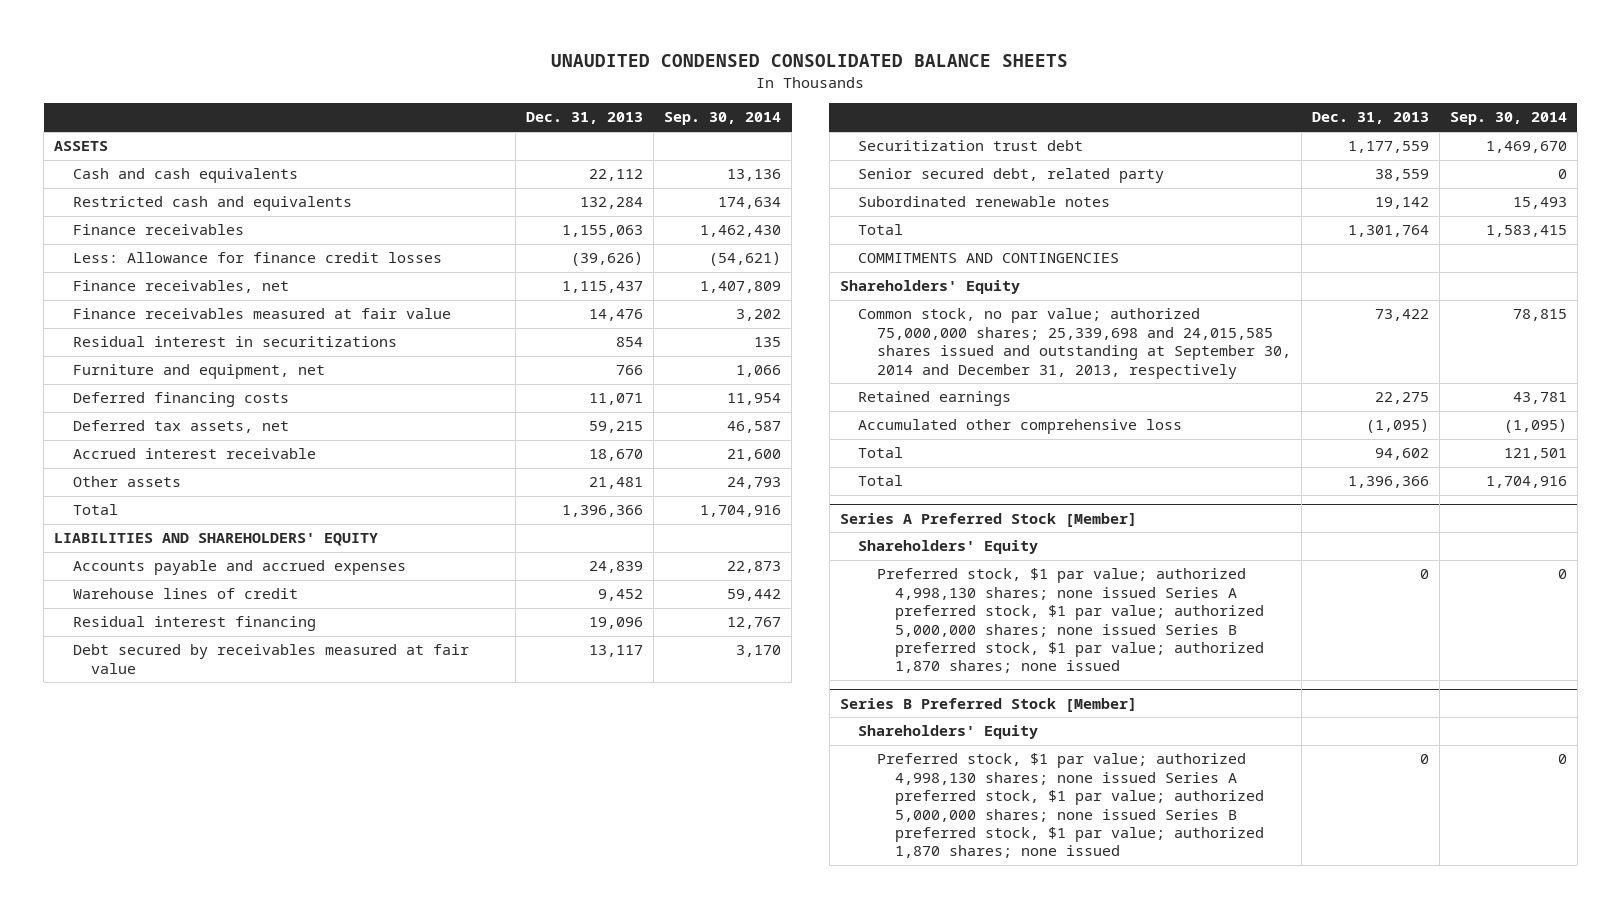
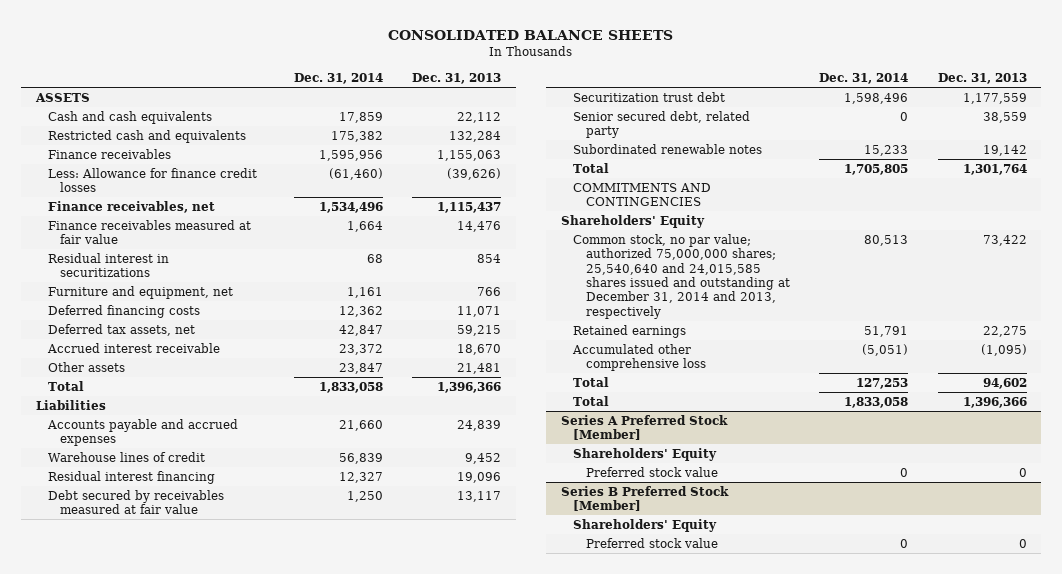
[551,54,1069,68] UNAUDITED CONDENSED CONSOLIDATED BALANCE SHEETS -> [388,29,674,40] CONSOLIDATED BALANCE SHEETS
[664,112,782,126] Sep. 30, 2014 -> none
none -> [293,73,383,85] Dec. 31, 2014
[54,533,379,547] LIABILITIES AND SHAREHOLDERS' EQUITY -> none
none -> [35,399,106,410] Liabilities
[858,308,1291,379] Common stock, no par value; authorized 75,000,000 shares; 25,339,698 and 24,015,585 shares issued and outstanding at September 30, 2014 and December 31, 2013, respectively -> [573,233,790,319] Common stock, no par value; authorized 75,000,000 shares; 25,540,640 and 24,015,585 shares issued and outstanding at December 31, 2014 and 2013, respectively
[876,568,1264,674] Preferred stock, $1 par value; authorized 4,998,130 shares; none issued Series A preferred stock, $1 par value; authorized 5,000,000 shares; none issued Series B preferred stock, $1 par value; authorized 1,870 shares; none issued -> [585,466,718,477] Preferred stock value
[876,753,1264,859] Preferred stock, $1 par value; authorized 4,998,130 shares; none issued Series A preferred stock, $1 par value; authorized 5,000,000 shares; none issued Series B preferred stock, $1 par value; authorized 1,870 shares; none issued -> [585,537,718,548] Preferred stock value

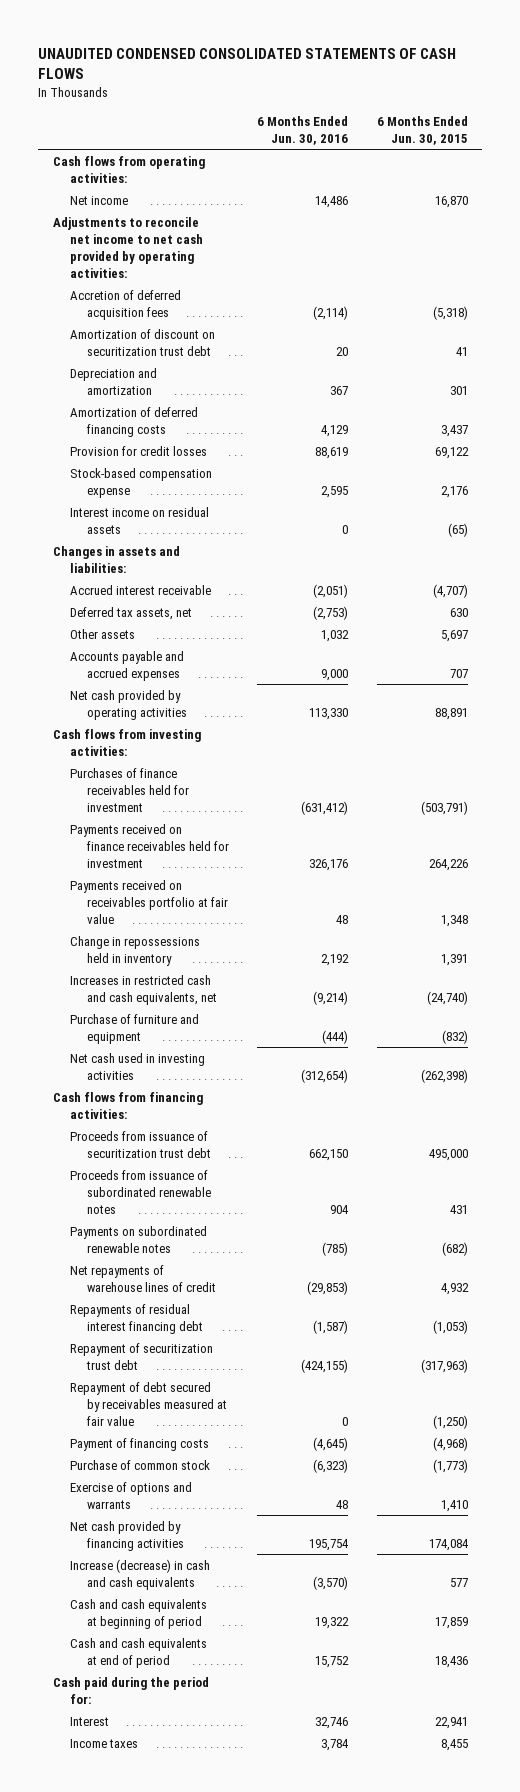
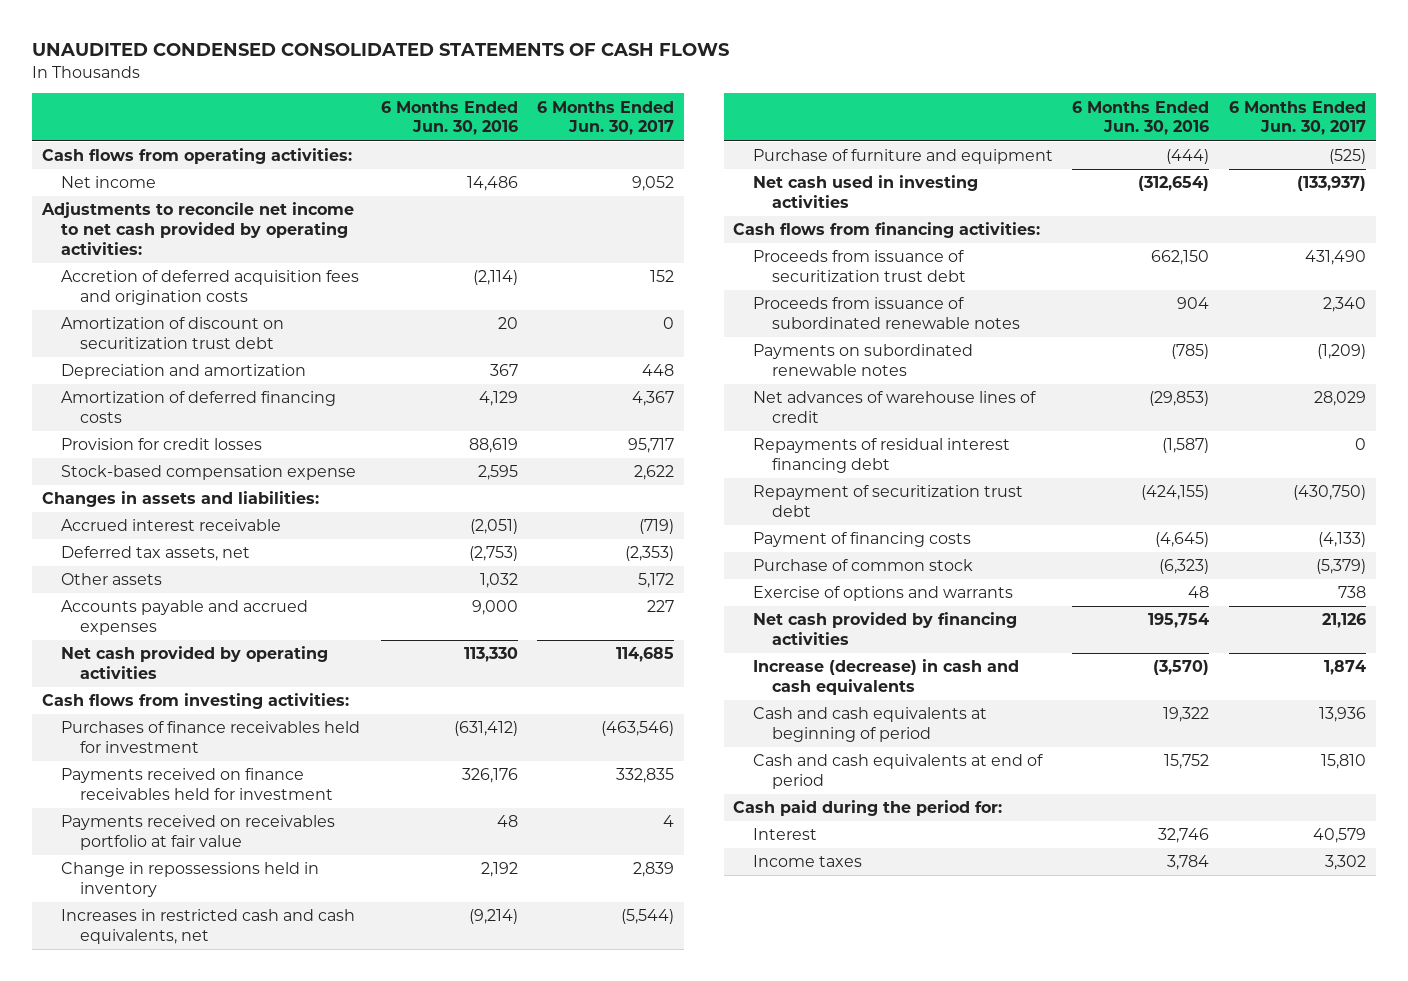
[376,115,468,145] 6 Months Ended Jun. 30, 2015 -> none
none -> [537,100,675,136] 6 Months Ended Jun. 30, 2017
[69,289,181,320] Accretion of deferred acquisition fees -> [60,270,359,306] Accretion of deferred acquisition fees and origination costs
[69,506,209,534] Interest income on residual assets -> none
[69,1264,216,1292] Net repayments of warehouse lines of credit -> [752,391,1036,424] Net advances of warehouse lines of credit
[69,1381,227,1426] Repayment of debt secured by receivables measured at fair value -> none

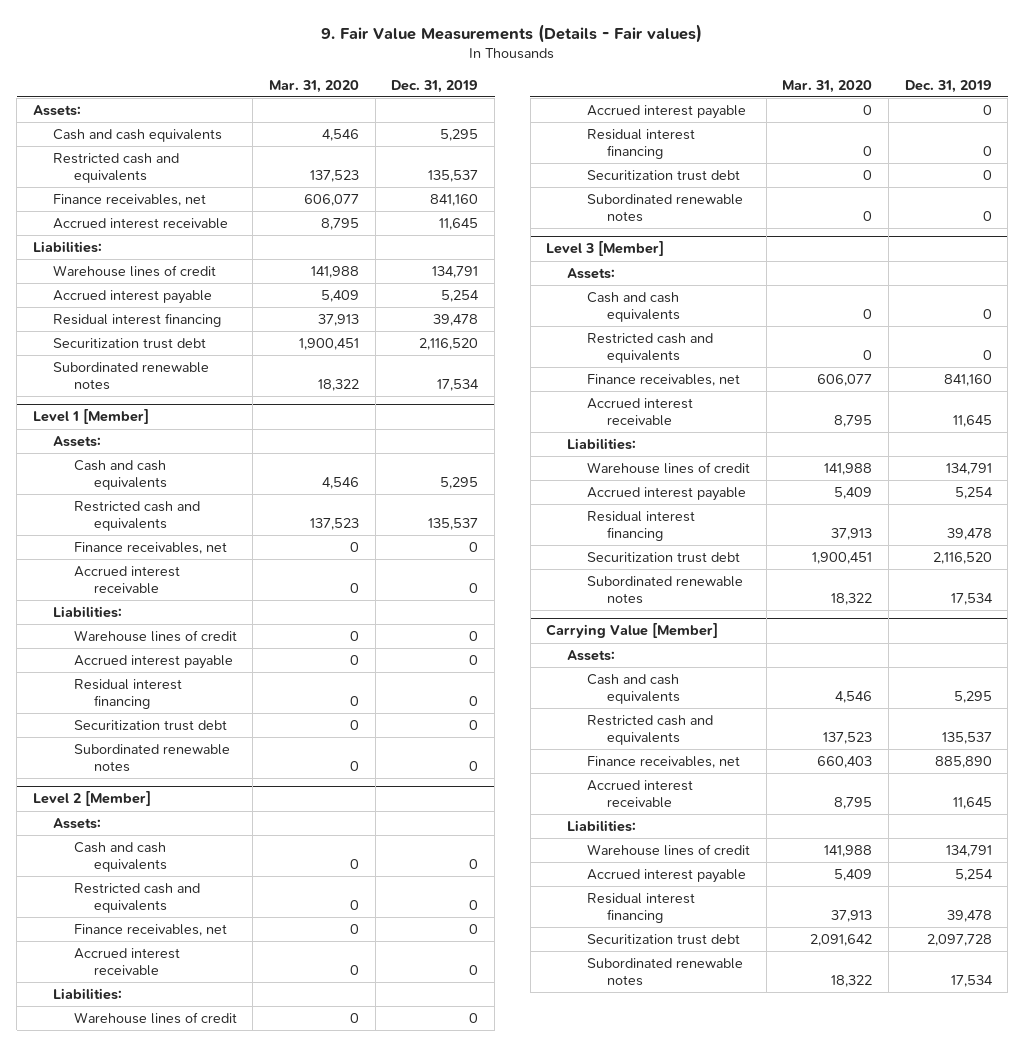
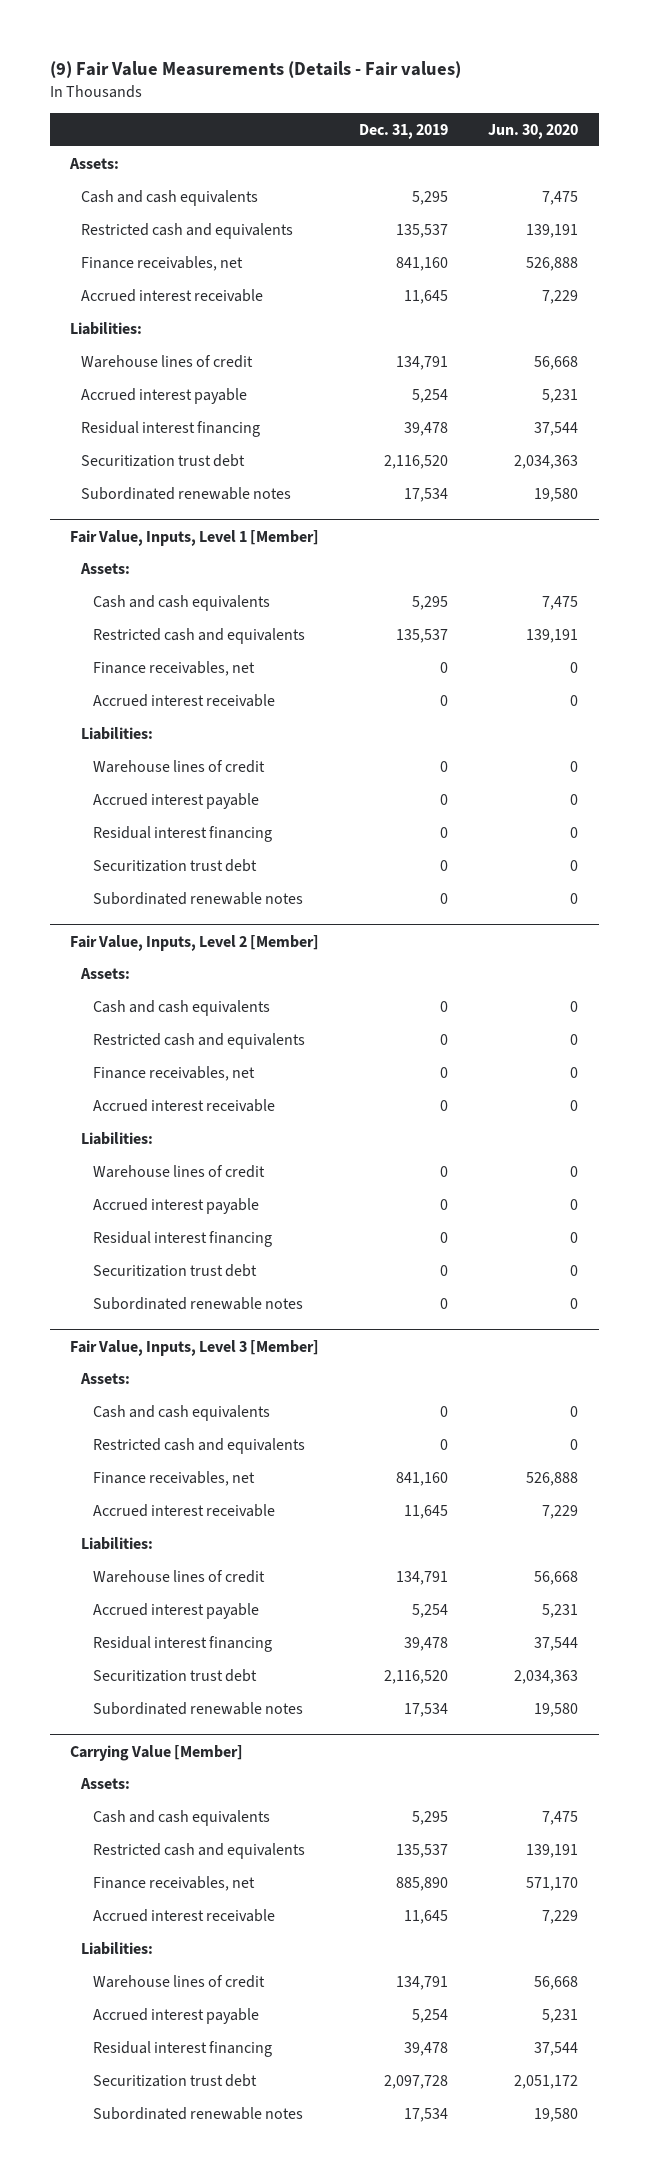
[321,24,703,44] 9. Fair Value Measurements (Details - Fair values) -> [49,60,461,78] (9) Fair Value Measurements (Details - Fair values)
[269,79,360,93] Mar. 31, 2020 -> none
none -> [488,123,579,139] Jun. 30, 2020
[33,409,150,425] Level 1 [Member] -> [69,529,319,546] Fair Value, Inputs, Level 1 [Member]
[33,791,152,807] Level 2 [Member] -> [69,934,319,951] Fair Value, Inputs, Level 2 [Member]
[546,241,665,257] Level 3 [Member] -> [69,1339,319,1356] Fair Value, Inputs, Level 3 [Member]

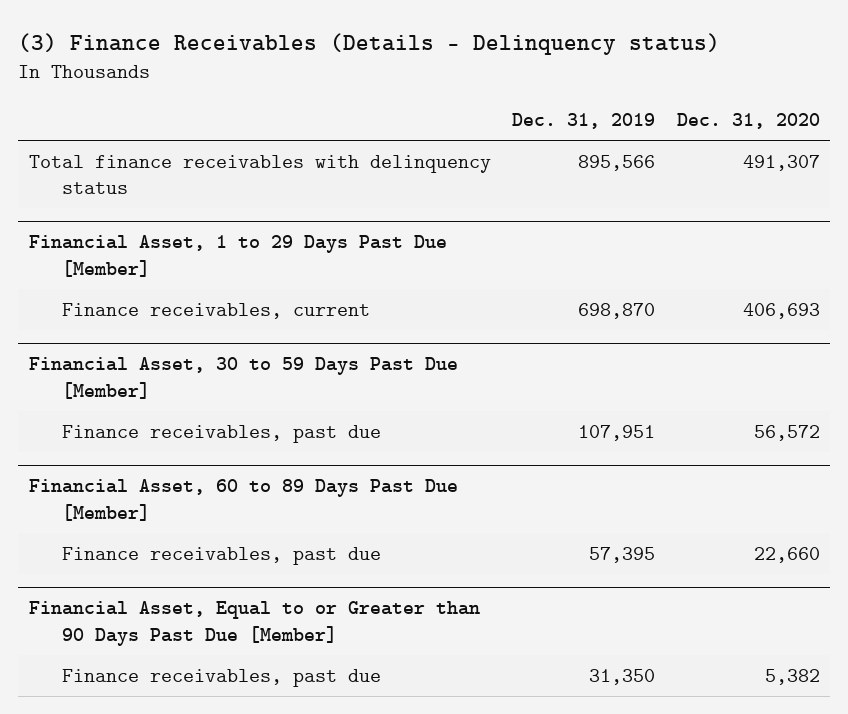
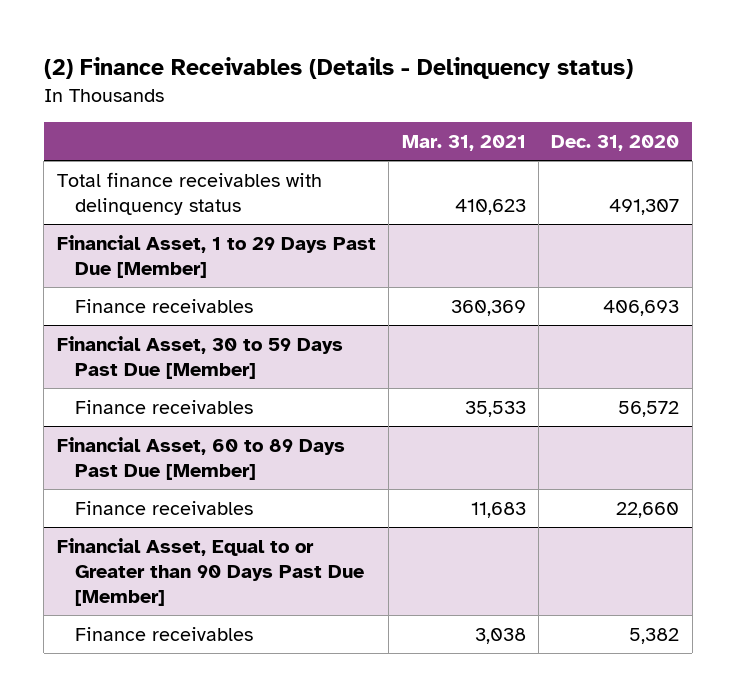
[18,33,721,56] (3) Finance Receivables (Details - Delinquency status) -> [43,56,633,79] (2) Finance Receivables (Details - Delinquency status)
[512,113,656,130] Dec. 31, 2019 -> none
none -> [401,134,526,151] Mar. 31, 2021
[61,302,370,319] Finance receivables, current -> [75,298,254,313] Finance receivables
[61,424,381,443] Finance receivables, past due -> [75,399,254,414] Finance receivables
[61,546,381,565] Finance receivables, past due -> [75,500,254,515] Finance receivables
[61,668,381,687] Finance receivables, past due -> [75,626,254,641] Finance receivables

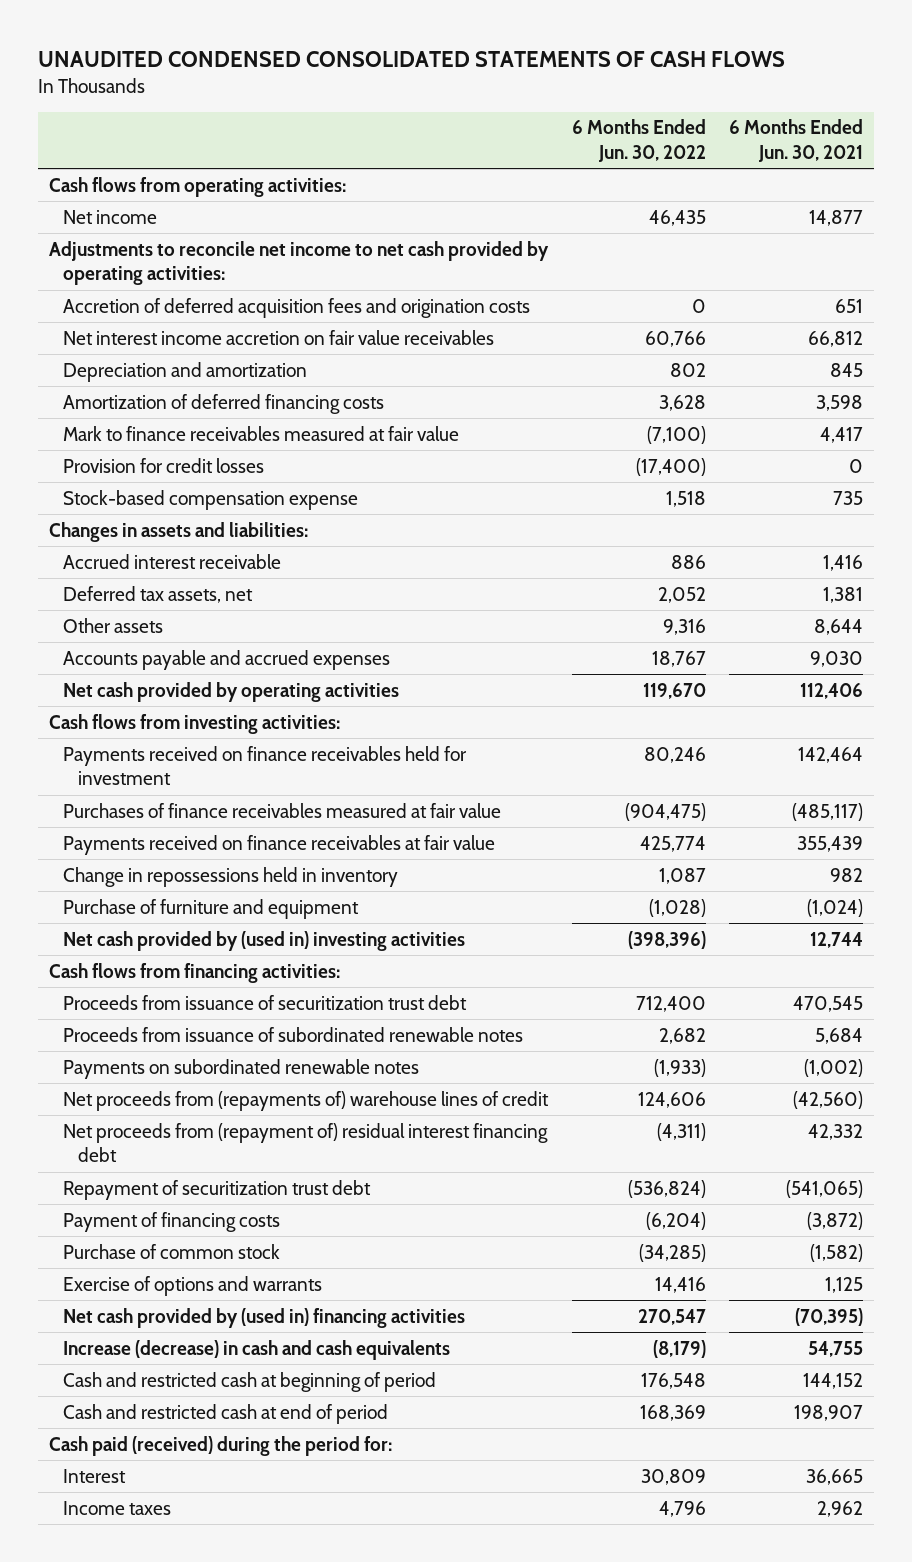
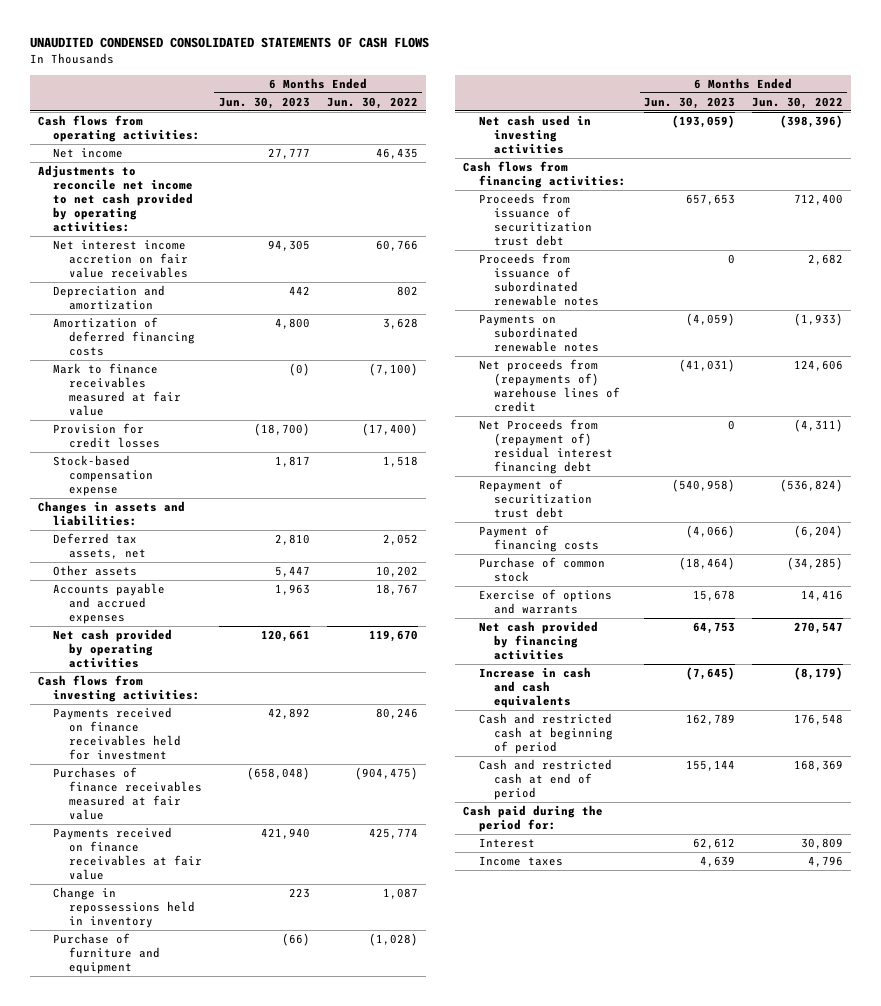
[728,119,863,162] 6 Months Ended Jun. 30, 2021 -> none
none -> [218,96,310,109] Jun. 30, 2023
[63,297,531,318] Accretion of deferred acquisition fees and origination costs -> none
[63,553,282,569] Accrued interest receivable -> none
[662,618,706,635] 9,316 -> [375,566,418,578] 10,202
[63,930,466,951] Net cash provided by (used in) investing activities -> [478,115,591,154] Net cash used in investing activities
[63,1122,549,1163] Net proceeds from (repayment of) residual interest financing debt -> [478,419,613,474] Net Proceeds from (repayment of) residual interest financing debt
[63,1307,466,1328] Net cash provided by (used in) financing activities -> [478,621,598,660] Net cash provided by financing activities
[63,1339,451,1360] Increase (decrease) in cash and cash equivalents -> [478,667,591,708] Increase in cash and cash equivalents
[49,1435,393,1456] Cash paid (received) during the period for: -> [463,805,604,832] Cash paid during the period for:

